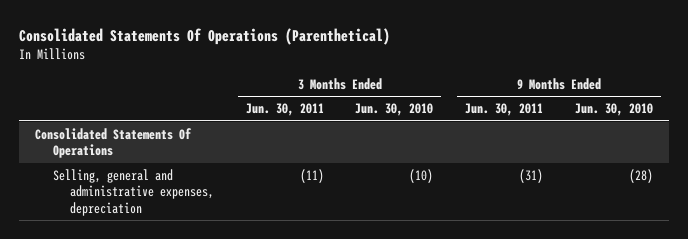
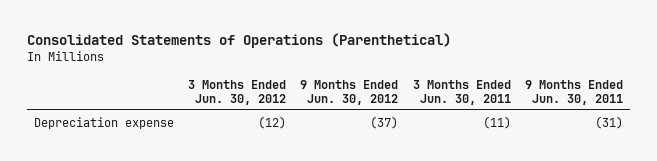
[19,27,391,45] Consolidated Statements Of Operations (Parenthetical) -> [26,33,451,49] Consolidated Statements of Operations (Parenthetical)
[355,103,434,117] Jun. 30, 2010 -> none
[574,103,653,117] Jun. 30, 2010 -> none
none -> [188,79,287,105] 3 Months Ended Jun. 30, 2012
none -> [300,79,399,105] 9 Months Ended Jun. 30, 2012
[35,127,193,159] Consolidated Statements Of Operations -> none
[52,168,214,216] Selling, general and administrative expenses, depreciation -> [33,116,174,129] Depreciation expense

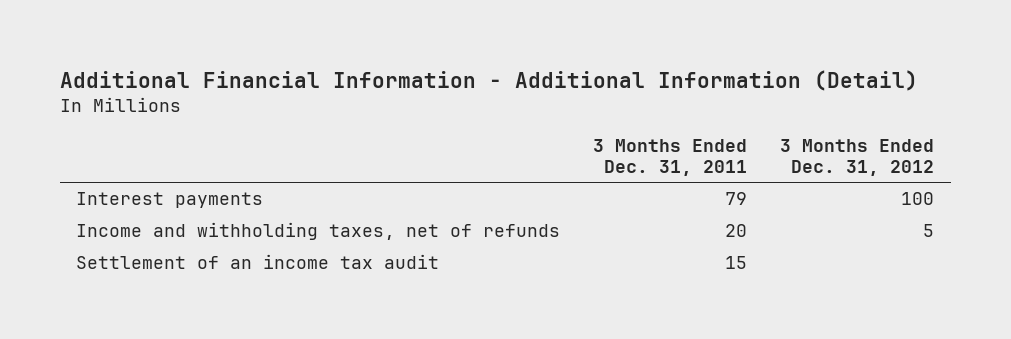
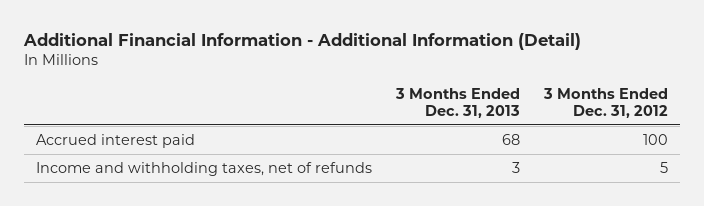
[593,139,748,177] 3 Months Ended Dec. 31, 2011 -> none
none -> [394,87,520,118] 3 Months Ended Dec. 31, 2013
[76,192,264,209] Interest payments -> [35,133,195,148] Accrued interest paid
[76,254,440,270] Settlement of an income tax audit -> none

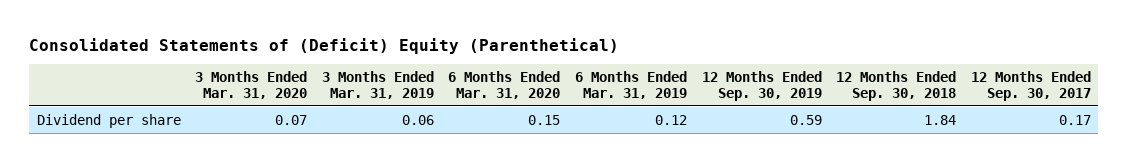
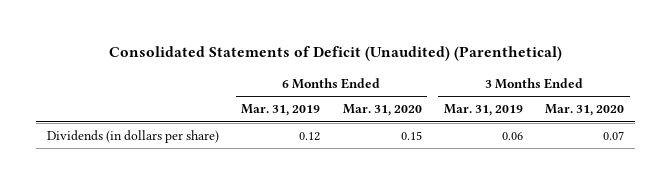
[29,37,620,54] Consolidated Statements of (Deficit) Equity (Parenthetical) -> [108,46,562,62] Consolidated Statements of Deficit (Unaudited) (Parenthetical)
[701,71,822,101] 12 Months Ended Sep. 30, 2019 -> none
[836,71,957,101] 12 Months Ended Sep. 30, 2018 -> none
[970,71,1091,101] 12 Months Ended Sep. 30, 2017 -> none
[36,113,181,128] Dividend per share -> [47,130,220,144] Dividends (in dollars per share)

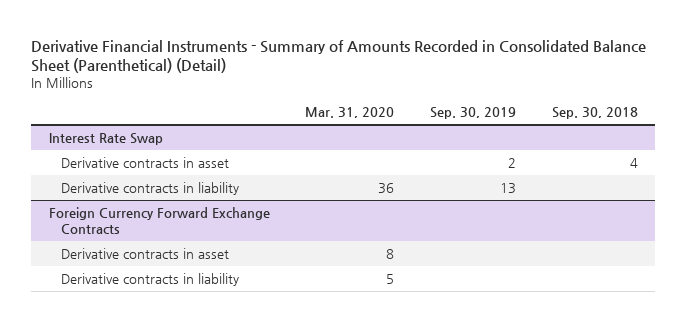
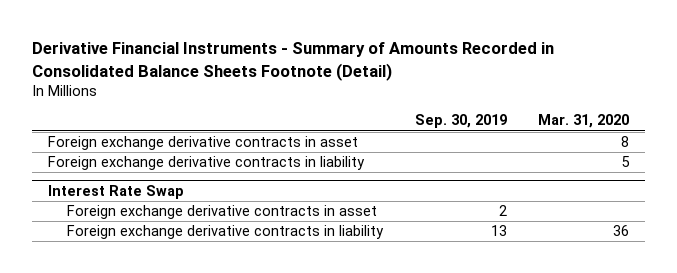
[31,39,647,74] Derivative Financial Instruments - Summary of Amounts Recorded in Consolidated Balance Sheet (Parenthetical) (Detail) -> [32,42,555,81] Derivative Financial Instruments - Summary of Amounts Recorded in Consolidated Balance Sheets Footnote (Detail)
[551,107,638,120] Sep. 30, 2018 -> none
none -> [47,136,358,151] Foreign exchange derivative contracts in asset
none -> [47,156,365,171] Foreign exchange derivative contracts in liability
[48,206,270,235] Foreign Currency Forward Exchange Contracts -> none
[60,247,229,259] Derivative contracts in asset -> none
[60,272,239,286] Derivative contracts in liability -> none
[60,156,229,168] Derivative contracts in asset -> [67,205,378,220] Foreign exchange derivative contracts in asset
[60,181,239,195] Derivative contracts in liability -> [67,225,385,240] Foreign exchange derivative contracts in liability

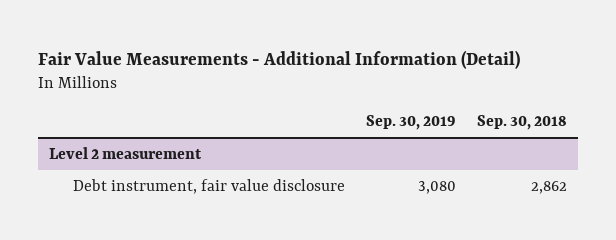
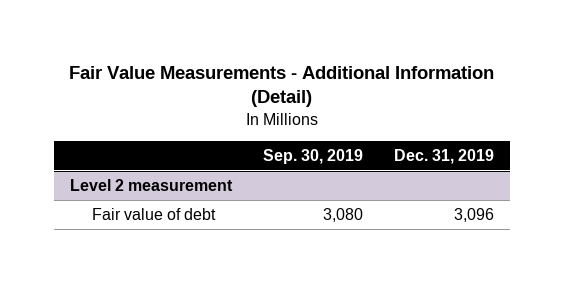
[477,115,568,131] Sep. 30, 2018 -> none
none -> [394,148,495,164] Dec. 31, 2019
[72,178,345,194] Debt instrument, fair value disclosure -> [92,208,217,221] Fair value of debt

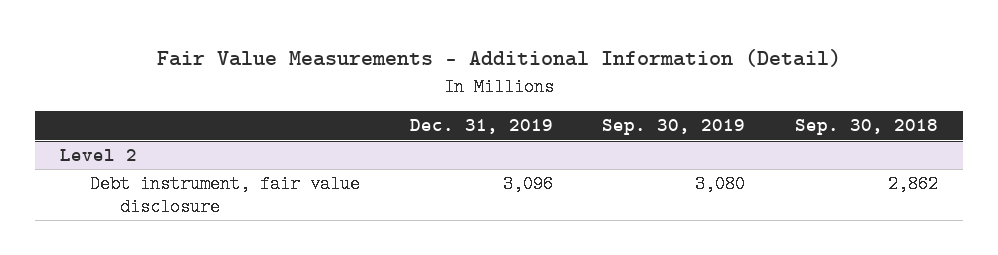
none -> [795,119,939,136] Sep. 30, 2018
[69,179,233,192] Level 2 measurement -> [60,149,138,162] Level 2
[92,208,217,221] Fair value of debt -> [89,175,360,216] Debt instrument, fair value disclosure

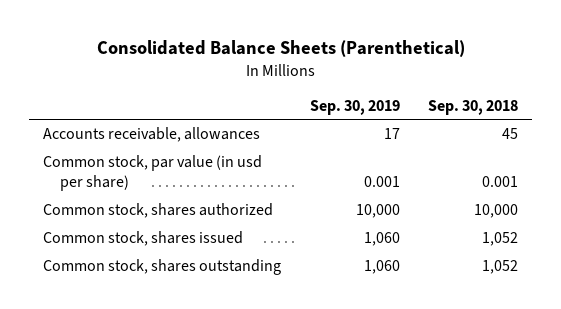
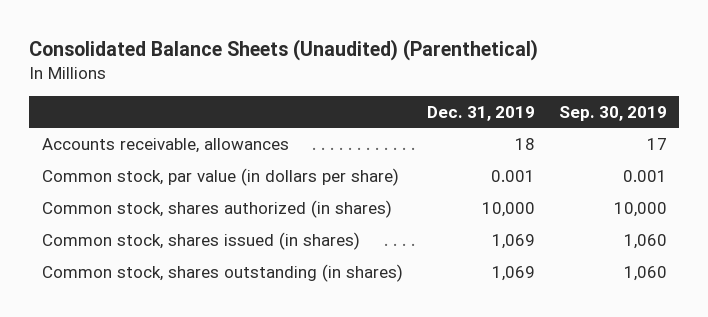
[96,40,465,58] Consolidated Balance Sheets (Parenthetical) -> [29,38,539,61] Consolidated Balance Sheets (Unaudited) (Parenthetical)
[427,99,518,115] Sep. 30, 2018 -> none
none -> [426,105,535,121] Dec. 31, 2019
[43,155,263,192] Common stock, par value (in usd per share) -> [41,167,399,186] Common stock, par value (in dollars per share)
[43,203,274,219] Common stock, shares authorized -> [41,199,392,218] Common stock, shares authorized (in shares)
[43,231,244,247] Common stock, shares issued -> [41,231,360,250] Common stock, shares issued (in shares)
[43,259,282,276] Common stock, shares outstanding -> [41,263,403,282] Common stock, shares outstanding (in shares)

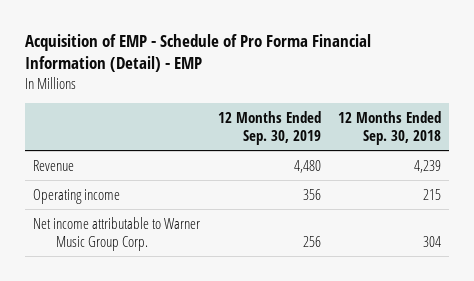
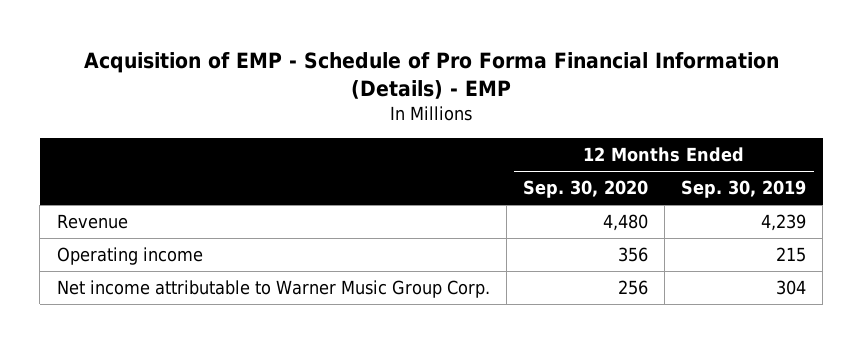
[24,34,371,73] Acquisition of EMP - Schedule of Pro Forma Financial Information (Detail) - EMP -> [84,51,780,99] Acquisition of EMP - Schedule of Pro Forma Financial Information (Details) - EMP
[337,110,441,145] 12 Months Ended Sep. 30, 2018 -> none
none -> [522,180,648,199] Sep. 30, 2020
[293,159,321,173] 4,480 -> [761,214,807,232] 4,239
[302,188,321,200] 356 -> [776,247,807,263] 215
[302,235,321,247] 256 -> [776,280,807,296] 304

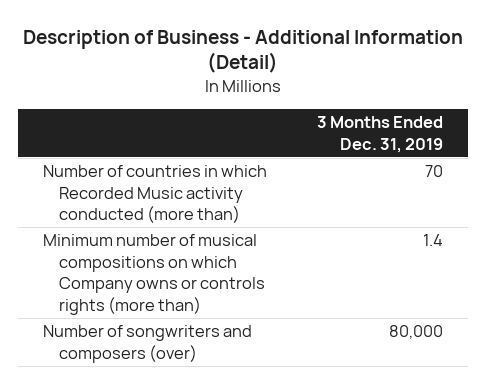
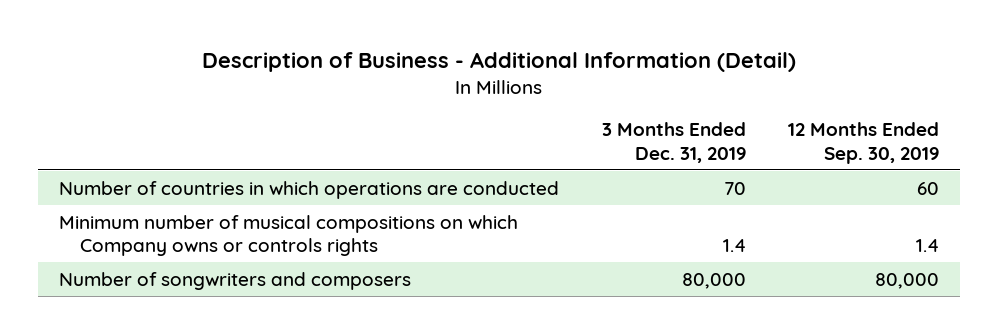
none -> [788,122,940,164] 12 Months Ended Sep. 30, 2019
[42,165,267,224] Number of countries in which Recorded Music activity conducted (more than) -> [59,180,560,199] Number of countries in which operations are conducted
[42,234,265,315] Minimum number of musical compositions on which Company owns or controls rights (more than) -> [59,214,519,257] Minimum number of musical compositions on which Company owns or controls rights
[42,325,252,363] Number of songwriters and composers (over) -> [59,271,412,290] Number of songwriters and composers

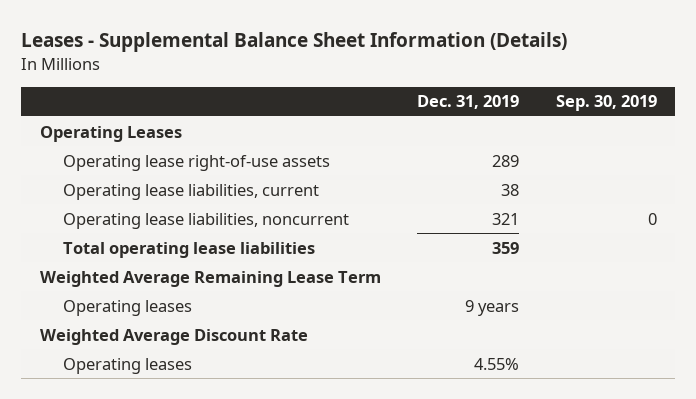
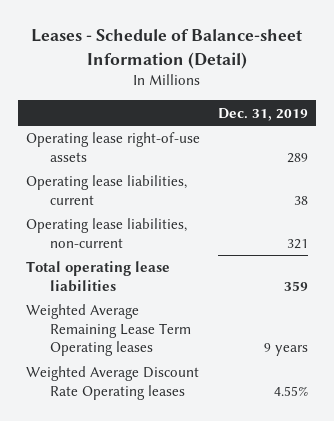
[21,32,568,53] Leases - Supplemental Balance Sheet Information (Details) -> [30,29,302,69] Leases - Schedule of Balance-sheet Information (Detail)
[555,95,657,112] Sep. 30, 2019 -> none
[39,125,182,142] Operating Leases -> none
[63,212,350,229] Operating lease liabilities, noncurrent -> [26,218,188,248] Operating lease liabilities, non-current
[39,270,381,287] Weighted Average Remaining Lease Term -> none
[39,328,308,345] Weighted Average Discount Rate -> none
[63,299,193,316] Operating leases -> [26,304,191,357] Weighted Average Remaining Lease Term Operating leases
[63,357,193,374] Operating leases -> [26,366,200,400] Weighted Average Discount Rate Operating leases

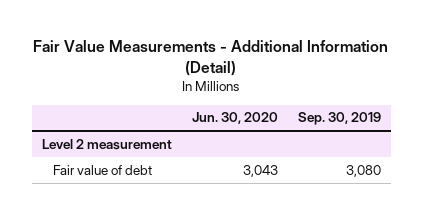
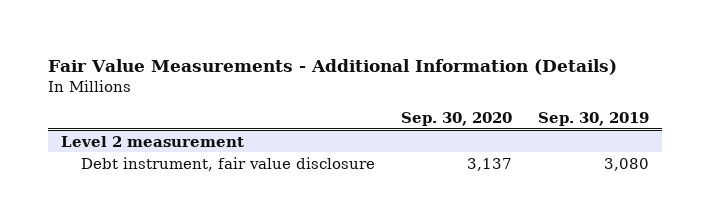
[33,40,389,77] Fair Value Measurements - Additional Information (Detail) -> [48,58,618,75] Fair Value Measurements - Additional Information (Details)
[191,112,278,125] Jun. 30, 2020 -> none
none -> [400,112,512,127] Sep. 30, 2020
[53,164,153,175] Fair value of debt -> [80,156,375,171] Debt instrument, fair value disclosure

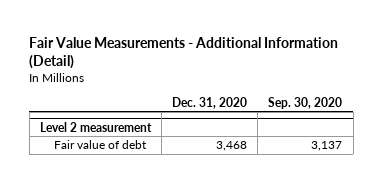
[48,58,618,75] Fair Value Measurements - Additional Information (Details) -> [29,36,339,70] Fair Value Measurements - Additional Information (Detail)
[537,112,649,127] Sep. 30, 2019 -> none
none -> [172,96,248,109] Dec. 31, 2020
[80,156,375,171] Debt instrument, fair value disclosure -> [54,140,148,150] Fair value of debt

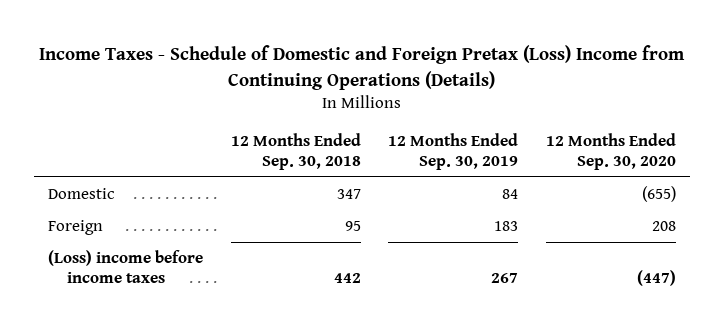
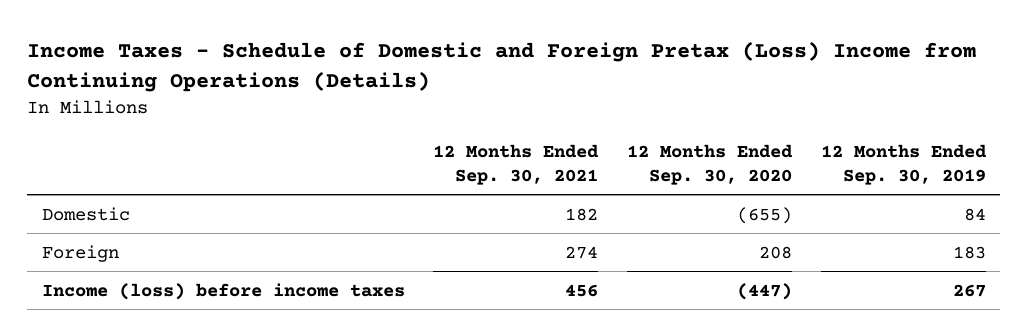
[230,132,361,170] 12 Months Ended Sep. 30, 2018 -> none
none -> [433,143,600,185] 12 Months Ended Sep. 30, 2021
[47,250,203,284] (Loss) income before income taxes -> [41,282,405,300] Income (loss) before income taxes

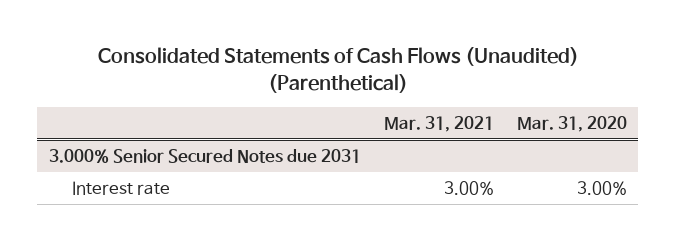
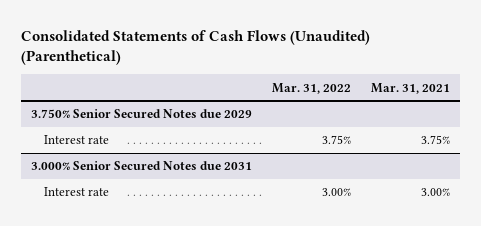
[516,115,627,132] Mar. 31, 2020 -> none
none -> [272,82,352,94] Mar. 31, 2022
none -> [31,109,253,119] 3.750% Senior Secured Notes due 2029
none -> [44,135,110,145] Interest rate

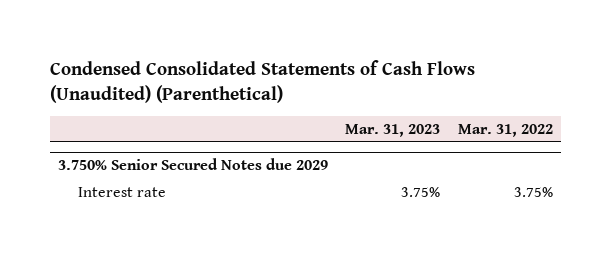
[20,30,370,66] Consolidated Statements of Cash Flows (Unaudited) (Parenthetical) -> [49,59,475,103] Condensed Consolidated Statements of Cash Flows (Unaudited) (Parenthetical)
[371,82,451,94] Mar. 31, 2021 -> none
none -> [345,123,441,137] Mar. 31, 2023
[31,161,253,171] 3.000% Senior Secured Notes due 2031 -> none
[44,187,110,197] Interest rate -> none

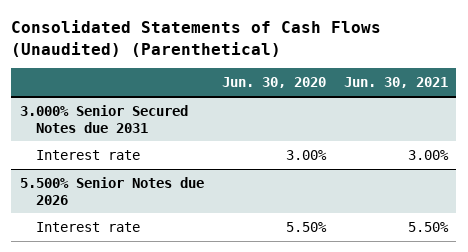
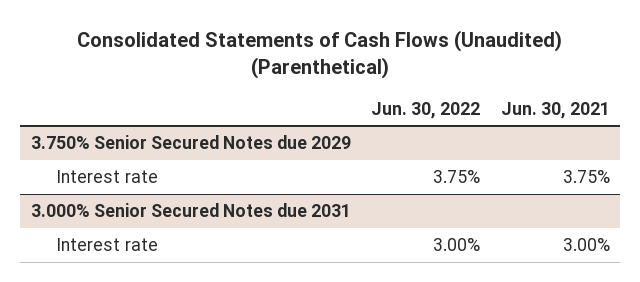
[221,77,326,89] Jun. 30, 2020 -> none
none -> [371,101,481,119] Jun. 30, 2022
none -> [30,135,351,150] 3.750% Senior Secured Notes due 2029
none -> [55,170,158,184] Interest rate
[20,176,205,205] 5.500% Senior Notes due 2026 -> none
[35,221,140,232] Interest rate -> none

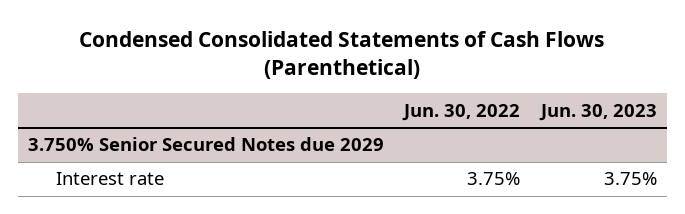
[77,30,563,79] Consolidated Statements of Cash Flows (Unaudited) (Parenthetical) -> [79,30,605,79] Condensed Consolidated Statements of Cash Flows (Parenthetical)
[500,101,610,119] Jun. 30, 2021 -> none
none -> [538,103,657,121] Jun. 30, 2023
[30,203,351,218] 3.000% Senior Secured Notes due 2031 -> none
[55,238,158,252] Interest rate -> none

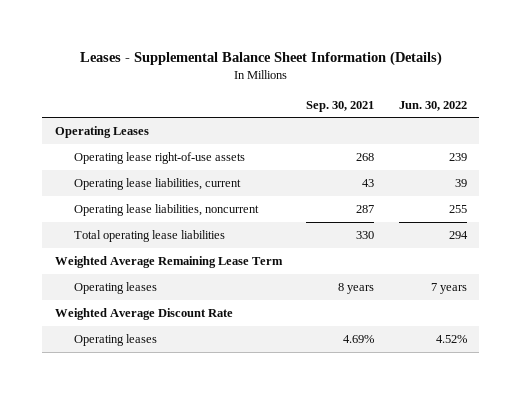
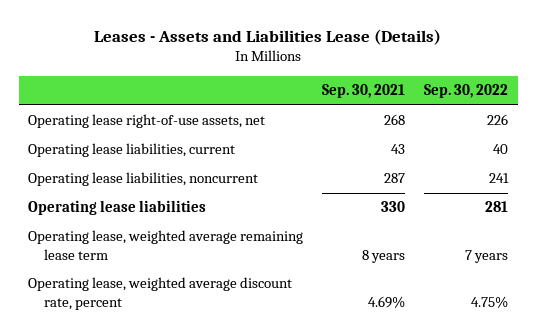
[79,50,442,66] Leases - Supplemental Balance Sheet Information (Details) -> [94,28,442,45] Leases - Assets and Liabilities Lease (Details)
[399,100,468,111] Jun. 30, 2022 -> none
none -> [424,84,509,99] Sep. 30, 2022
[54,125,149,138] Operating Leases -> none
[74,151,246,164] Operating lease right-of-use assets -> [28,114,266,129] Operating lease right-of-use assets, net
[54,255,283,268] Weighted Average Remaining Lease Term -> none
[54,307,233,320] Weighted Average Discount Rate -> none
[74,229,226,242] Total operating lease liabilities -> [28,200,207,216] Operating lease liabilities
[74,281,158,294] Operating leases -> [28,230,304,260] Operating lease, weighted average remaining lease term
[74,333,158,346] Operating leases -> [28,277,293,310] Operating lease, weighted average discount rate, percent

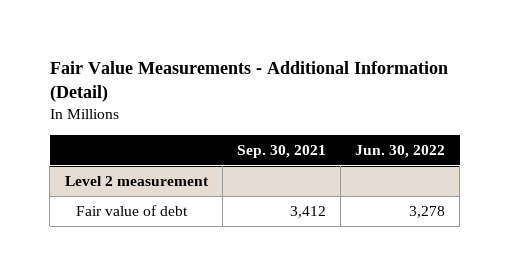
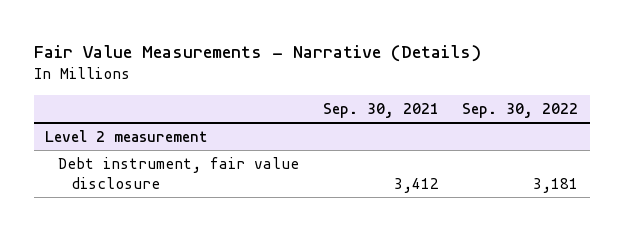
[49,60,448,103] Fair Value Measurements - Additional Information (Detail) -> [33,44,481,62] Fair Value Measurements - Narrative (Details)
[355,144,446,158] Jun. 30, 2022 -> none
none -> [462,102,579,118] Sep. 30, 2022
[76,205,189,217] Fair value of debt -> [58,157,300,189] Debt instrument, fair value disclosure

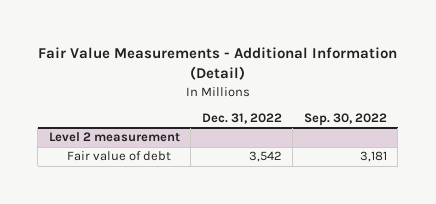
[33,44,481,62] Fair Value Measurements - Narrative (Details) -> [37,46,397,81] Fair Value Measurements - Additional Information (Detail)
[322,102,439,118] Sep. 30, 2021 -> none
none -> [201,113,282,125] Dec. 31, 2022
[58,157,300,189] Debt instrument, fair value disclosure -> [67,151,172,162] Fair value of debt

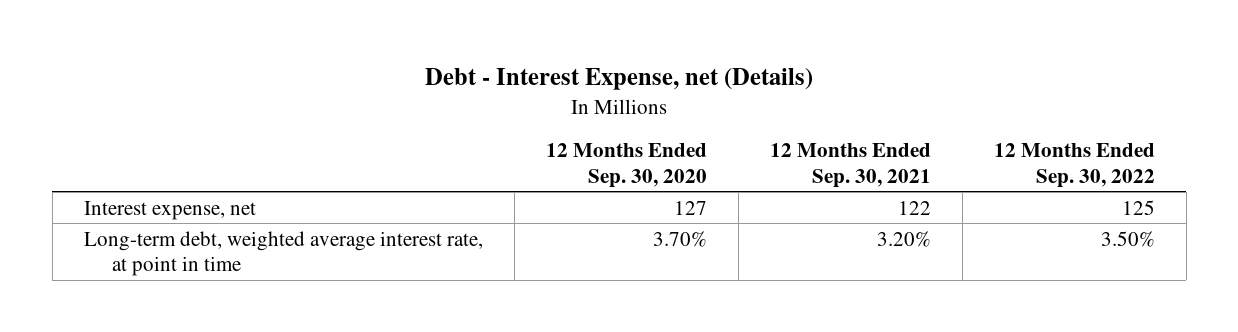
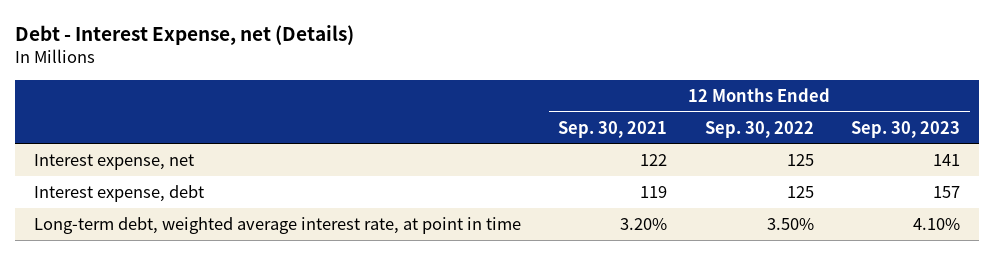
[545,143,707,188] 12 Months Ended Sep. 30, 2020 -> none
none -> [851,120,961,138] Sep. 30, 2023
none -> [33,184,204,202] Interest expense, debt

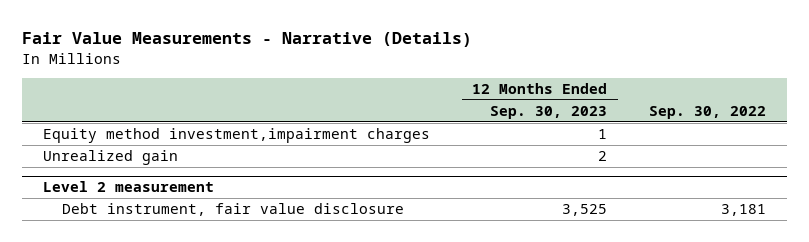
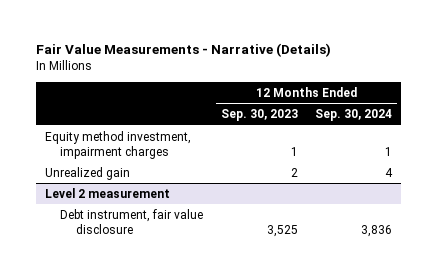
[649,105,767,119] Sep. 30, 2022 -> none
none -> [315,109,393,122] Sep. 30, 2024
[43,128,431,144] Equity method investment,impairment charges -> [44,130,191,159] Equity method investment, impairment charges

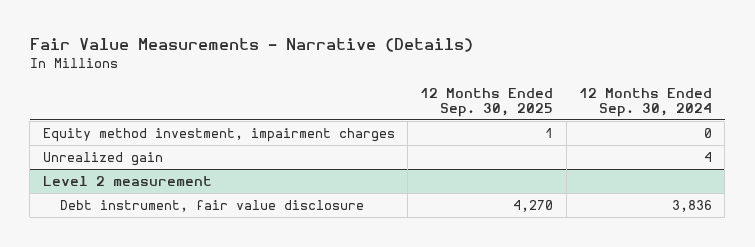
[220,109,298,122] Sep. 30, 2023 -> none
none -> [420,87,554,117] 12 Months Ended Sep. 30, 2025
[385,146,393,156] 1 -> [703,127,712,138] 0

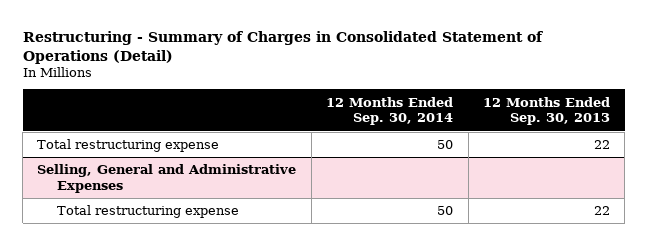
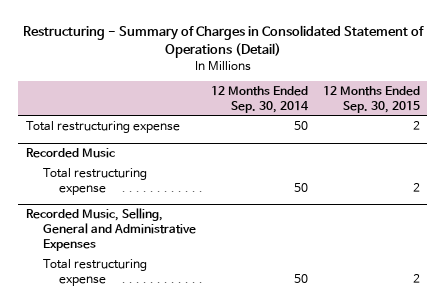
[482,96,610,126] 12 Months Ended Sep. 30, 2013 -> none
none -> [322,85,420,113] 12 Months Ended Sep. 30, 2015
[37,164,297,193] Selling, General and Administrative Expenses -> none
none -> [25,148,115,159] Recorded Music
none -> [25,208,196,252] Recorded Music, Selling, General and Administrative Expenses
none -> [42,258,147,286] Total restructuring expense

